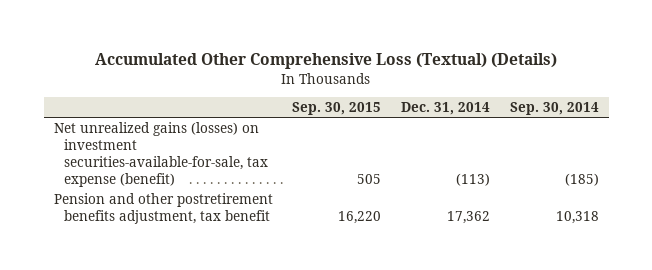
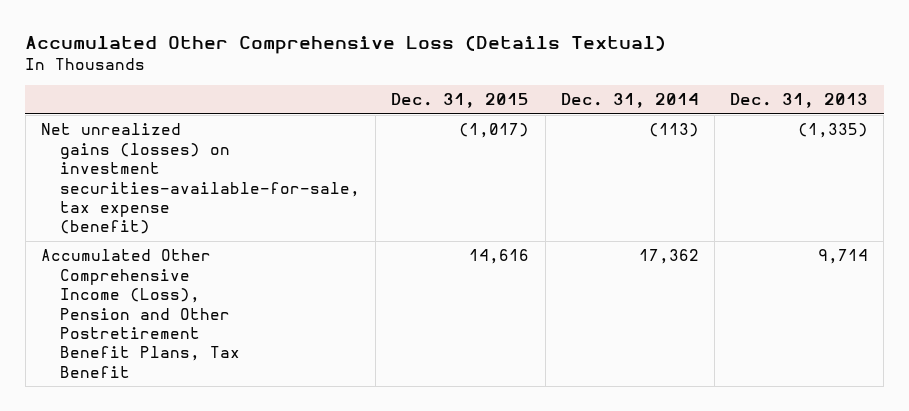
[95,53,558,70] Accumulated Other Comprehensive Loss (Textual) (Details) -> [25,34,667,54] Accumulated Other Comprehensive Loss (Details Textual)
[292,102,382,116] Sep. 30, 2015 -> none
[509,102,599,116] Sep. 30, 2014 -> none
none -> [391,92,530,108] Dec. 31, 2015
none -> [730,92,869,108] Dec. 31, 2013
[53,193,273,224] Pension and other postretirement benefits adjustment, tax benefit -> [40,249,241,378] Accumulated Other Comprehensive Income (Loss), Pension and Other Postretirement Benefit Plans, Tax Benefit

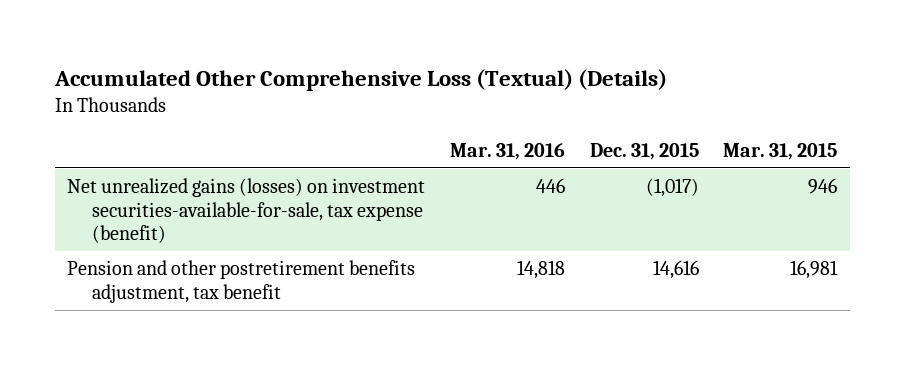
[25,34,667,54] Accumulated Other Comprehensive Loss (Details Textual) -> [53,68,667,91] Accumulated Other Comprehensive Loss (Textual) (Details)
[560,92,699,108] Dec. 31, 2014 -> none
[730,92,869,108] Dec. 31, 2013 -> none
none -> [449,142,565,160] Mar. 31, 2016
none -> [723,142,838,160] Mar. 31, 2015
[40,249,241,378] Accumulated Other Comprehensive Income (Loss), Pension and Other Postretirement Benefit Plans, Tax Benefit -> [67,260,416,303] Pension and other postretirement benefits adjustment, tax benefit

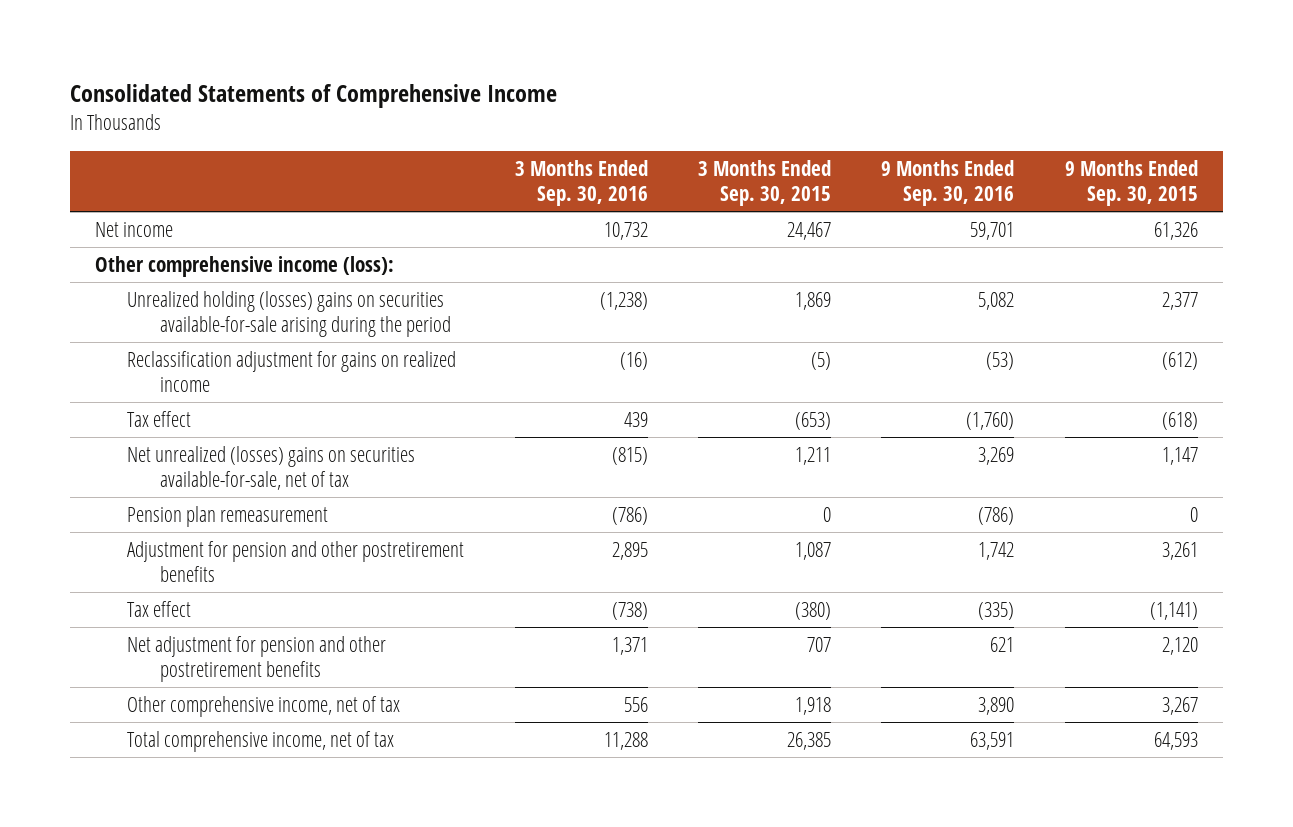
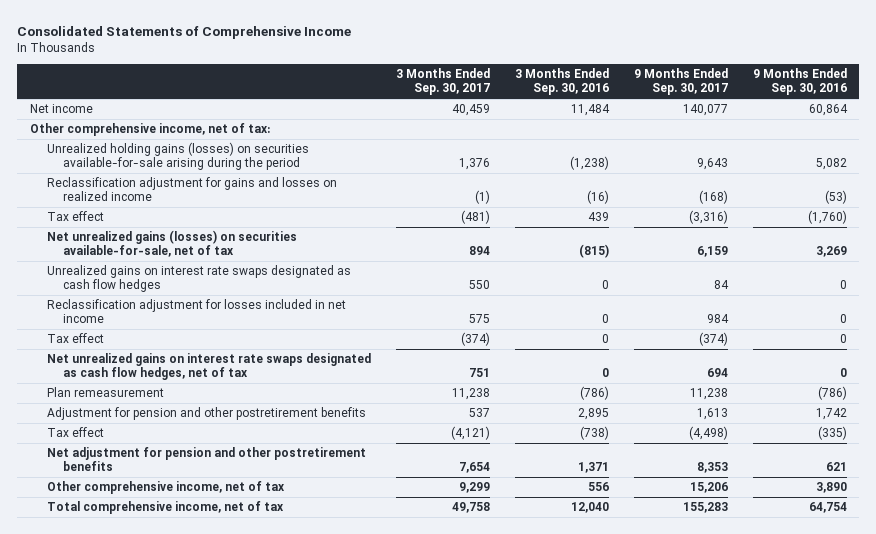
[698,159,832,206] 3 Months Ended Sep. 30, 2015 -> none
[1064,159,1198,206] 9 Months Ended Sep. 30, 2015 -> none
none -> [395,67,490,96] 3 Months Ended Sep. 30, 2017
none -> [633,67,728,96] 9 Months Ended Sep. 30, 2017
[603,222,648,241] 10,732 -> [570,104,610,117] 11,484
[970,222,1015,241] 59,701 -> [808,104,848,117] 60,864
[94,256,394,278] Other comprehensive income (loss): -> [29,123,270,137] Other comprehensive income, net of tax:
[127,291,451,337] Unrealized holding (losses) gains on securities available-for-sale arising during the period -> [46,142,309,171] Unrealized holding gains (losses) on securities available-for-sale arising during the period
[127,351,457,392] Reclassification adjustment for gains on realized income -> [46,177,337,202] Reclassification adjustment for gains and losses on realized income
[127,446,416,490] Net unrealized (losses) gains on securities available-for-sale, net of tax -> [46,230,297,258] Net unrealized gains (losses) on securities available-for-sale, net of tax
none -> [46,265,351,293] Unrealized gains on interest rate swaps designated as cash flow hedges
none -> [46,299,346,324] Reclassification adjustment for losses included in net income
none -> [46,333,104,344] Tax effect
none -> [46,353,371,381] Net unrealized gains on interest rate swaps designated as cash flow hedges, net of tax
[127,506,329,528] Pension plan remeasurement -> [46,387,164,398] Plan remeasurement
[603,732,648,751] 11,288 -> [570,502,609,514] 12,040
[970,732,1015,751] 63,591 -> [808,502,847,514] 64,754

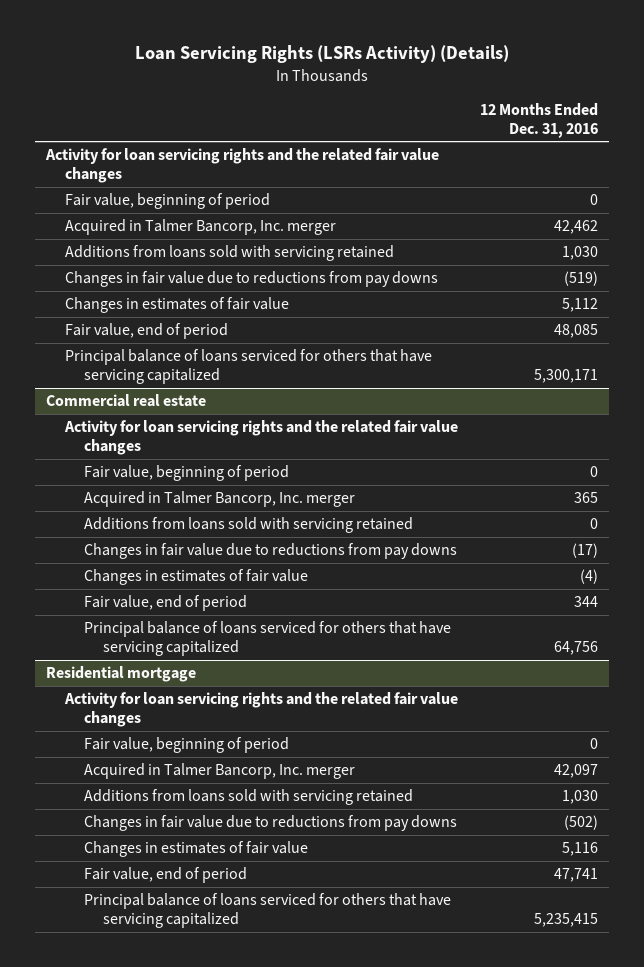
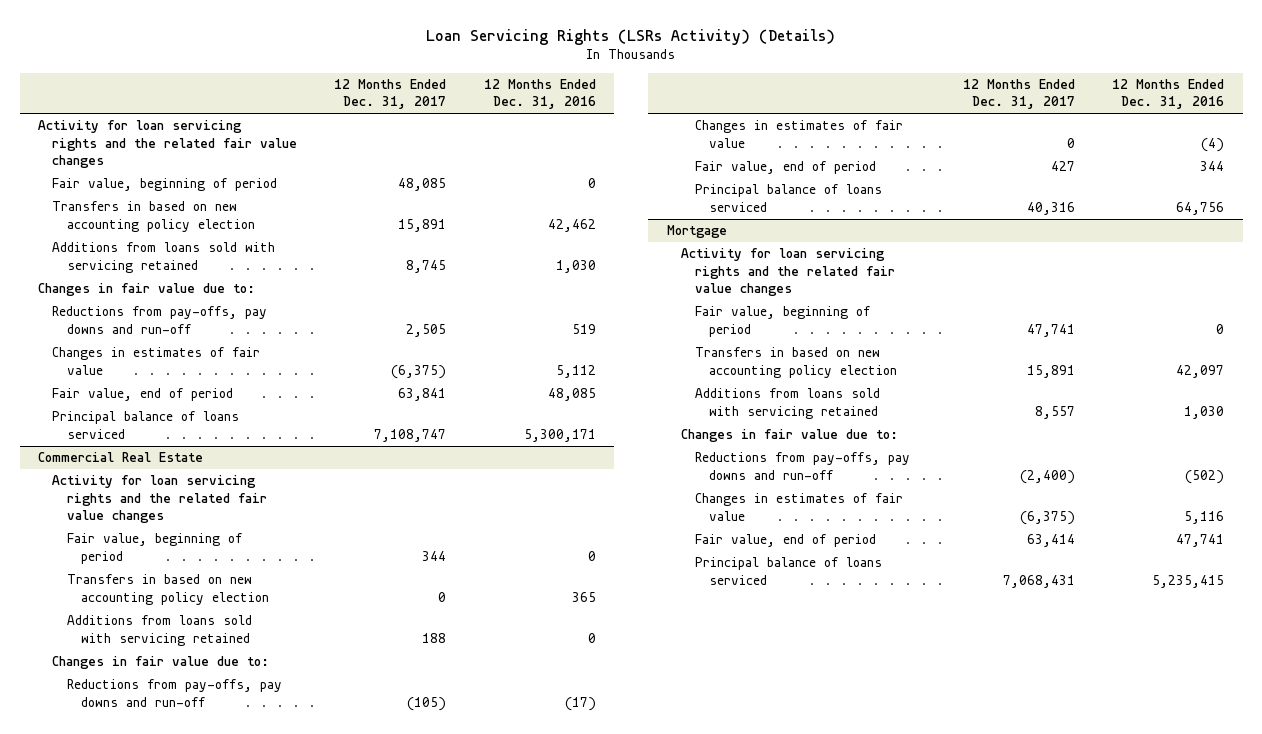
none -> [334,78,447,110] 12 Months Ended Dec. 31, 2017
[64,219,336,236] Acquired in Talmer Bancorp, Inc. merger -> [52,201,255,232] Transfers in based on new accounting policy election
none -> [38,283,256,297] Changes in fair value due to:
[64,271,438,288] Changes in fair value due to reductions from pay downs -> [52,306,268,334] Reductions from pay-offs, pay downs and run-off
[564,271,599,287] (519) -> [571,323,596,334] 519
[64,349,432,385] Principal balance of loans serviced for others that have servicing capitalized -> [52,411,240,439] Principal balance of loans serviced
[45,394,206,408] Commercial real estate -> [38,452,204,463] Commercial Real Estate
[83,491,355,508] Acquired in Talmer Bancorp, Inc. merger -> [66,574,269,605] Transfers in based on new accounting policy election
none -> [52,656,270,670] Changes in fair value due to:
[83,543,457,560] Changes in fair value due to reductions from pay downs -> [66,679,282,707] Reductions from pay-offs, pay downs and run-off
[83,621,451,657] Principal balance of loans serviced for others that have servicing capitalized -> [694,184,882,212] Principal balance of loans serviced
[45,666,196,683] Residential mortgage -> [666,225,727,239] Mortgage
[83,763,355,780] Acquired in Talmer Bancorp, Inc. merger -> [694,347,898,378] Transfers in based on new accounting policy election
none -> [680,429,898,443] Changes in fair value due to:
[83,815,457,832] Changes in fair value due to reductions from pay downs -> [694,452,910,480] Reductions from pay-offs, pay downs and run-off
[83,893,451,929] Principal balance of loans serviced for others that have servicing capitalized -> [694,557,882,585] Principal balance of loans serviced

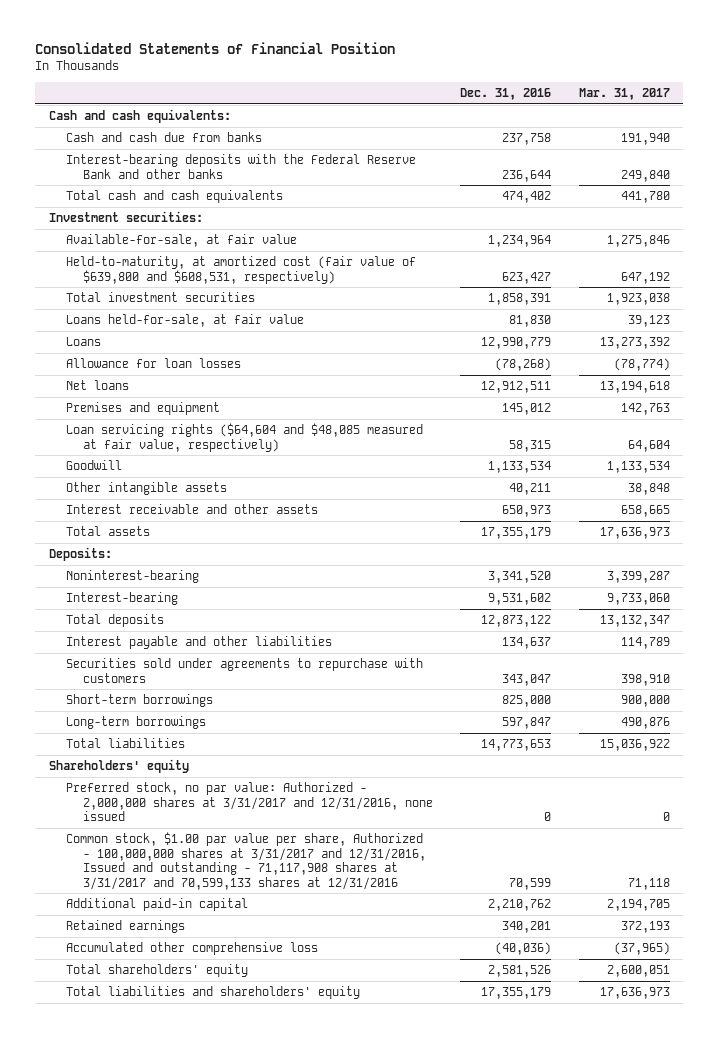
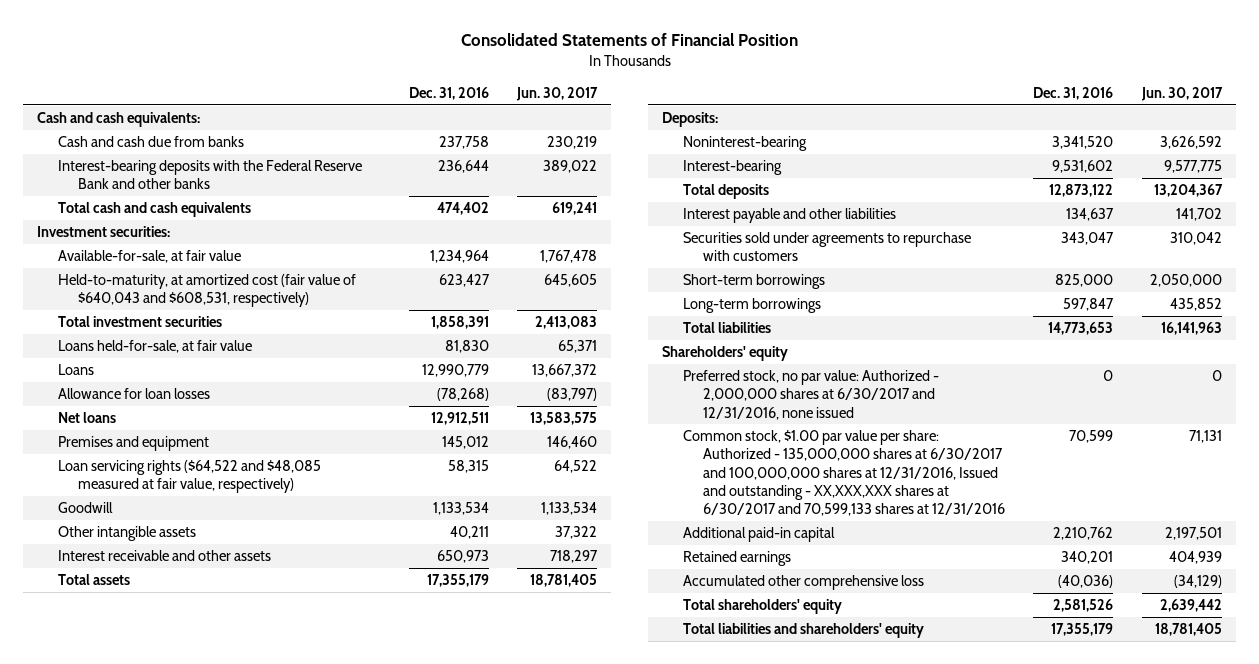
[578,88,670,101] Mar. 31, 2017 -> none
none -> [515,87,598,102] Jun. 30, 2017
[65,256,416,284] Held-to-maturity, at amortized cost (fair value of $639,800 and $608,531, respectively) -> [57,274,356,308] Held-to-maturity, at amortized cost (fair value of $640,043 and $608,531, respectively)
[65,423,423,452] Loan servicing rights ($64,604 and $48,085 measured at fair value, respectively) -> [57,460,321,494] Loan servicing rights ($64,522 and $48,085 measured at fair value, respectively)
[65,782,434,822] Preferred stock, no par value: Authorized - 2,000,000 shares at 3/31/2017 and 12/31/2016, none issued -> [682,370,939,420] Preferred stock, no par value: Authorized - 2,000,000 shares at 6/30/2017 and 12/31/2016, none issued
[65,832,427,890] Common stock, $1.00 par value per share, Authorized - 100,000,000 shares at 3/31/2017 and 12/31/2016, Issued and outstanding - 71,117,908 shares at 3/31/2017 and 70,599,133 shares at 12/31/2016 -> [682,430,1005,516] Common stock, $1.00 par value per share: Authorized - 135,000,000 shares at 6/30/2017 and 100,000,000 shares at 12/31/2016, Issued and outstanding - XX,XXX,XXX shares at 6/30/2017 and 70,599,133 shares at 12/31/2016

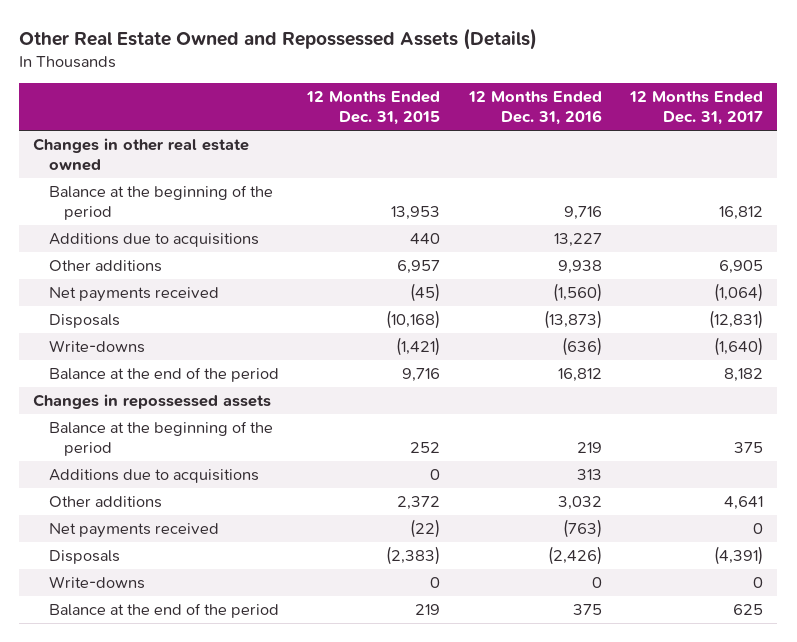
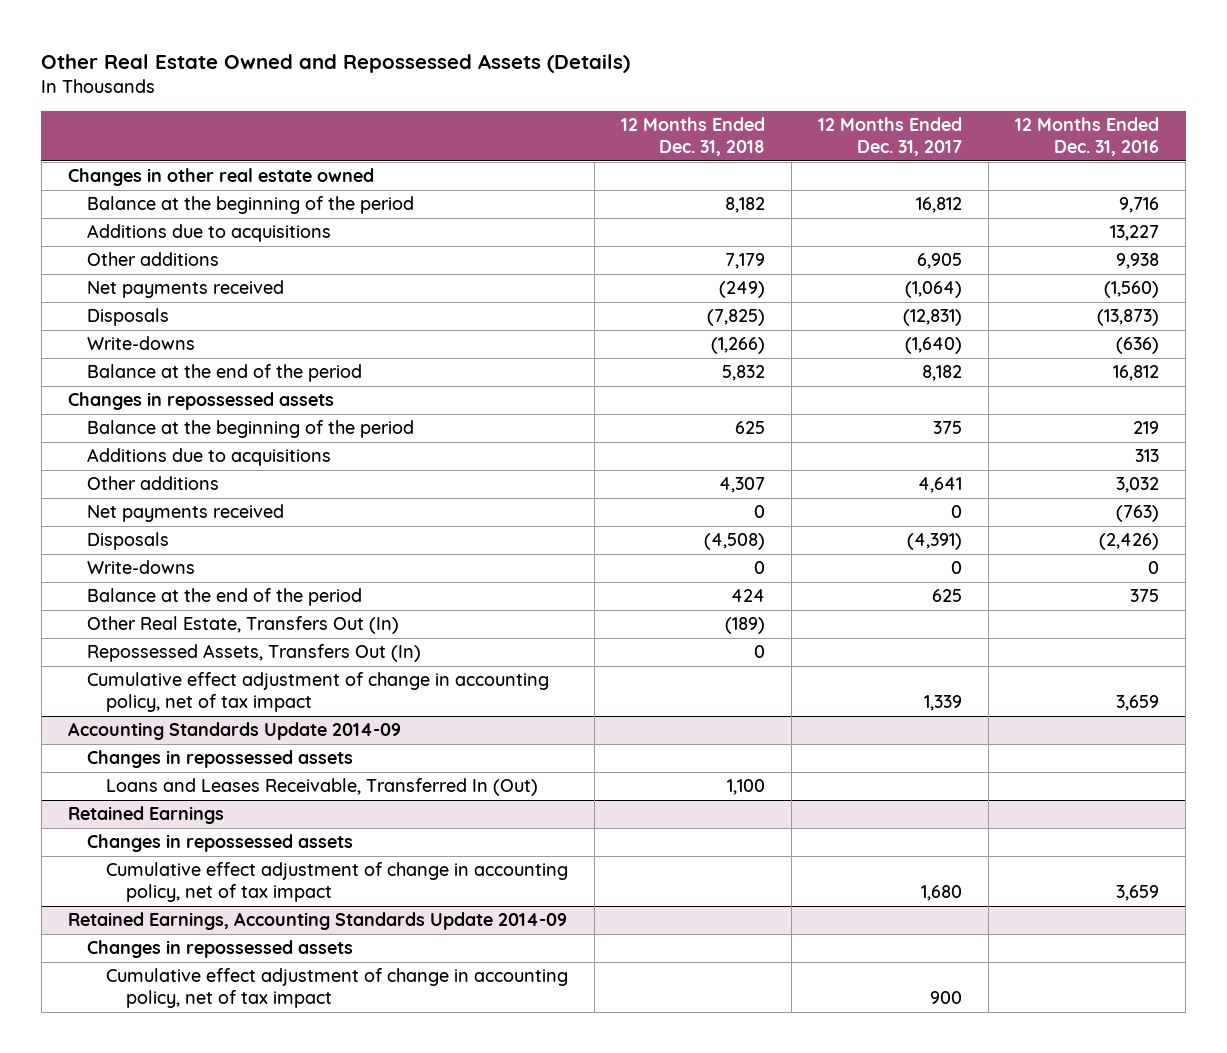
[306,91,441,126] 12 Months Ended Dec. 31, 2015 -> none
none -> [621,116,766,156] 12 Months Ended Dec. 31, 2018
none -> [86,616,399,635] Other Real Estate, Transfers Out (In)
none -> [86,644,421,663] Repossessed Assets, Transfers Out (In)
none -> [86,672,549,713] Cumulative effect adjustment of change in accounting policy, net of tax impact
none -> [67,722,401,741] Accounting Standards Update 2014-09
none -> [86,750,353,769] Changes in repossessed assets
none -> [106,778,539,797] Loans and Leases Receivable, Transferred In (Out)
none -> [67,806,224,825] Retained Earnings
none -> [86,834,353,853] Changes in repossessed assets
none -> [106,862,569,903] Cumulative effect adjustment of change in accounting policy, net of tax impact
none -> [67,912,567,931] Retained Earnings, Accounting Standards Update 2014-09
none -> [86,940,353,959] Changes in repossessed assets
none -> [106,968,569,1009] Cumulative effect adjustment of change in accounting policy, net of tax impact

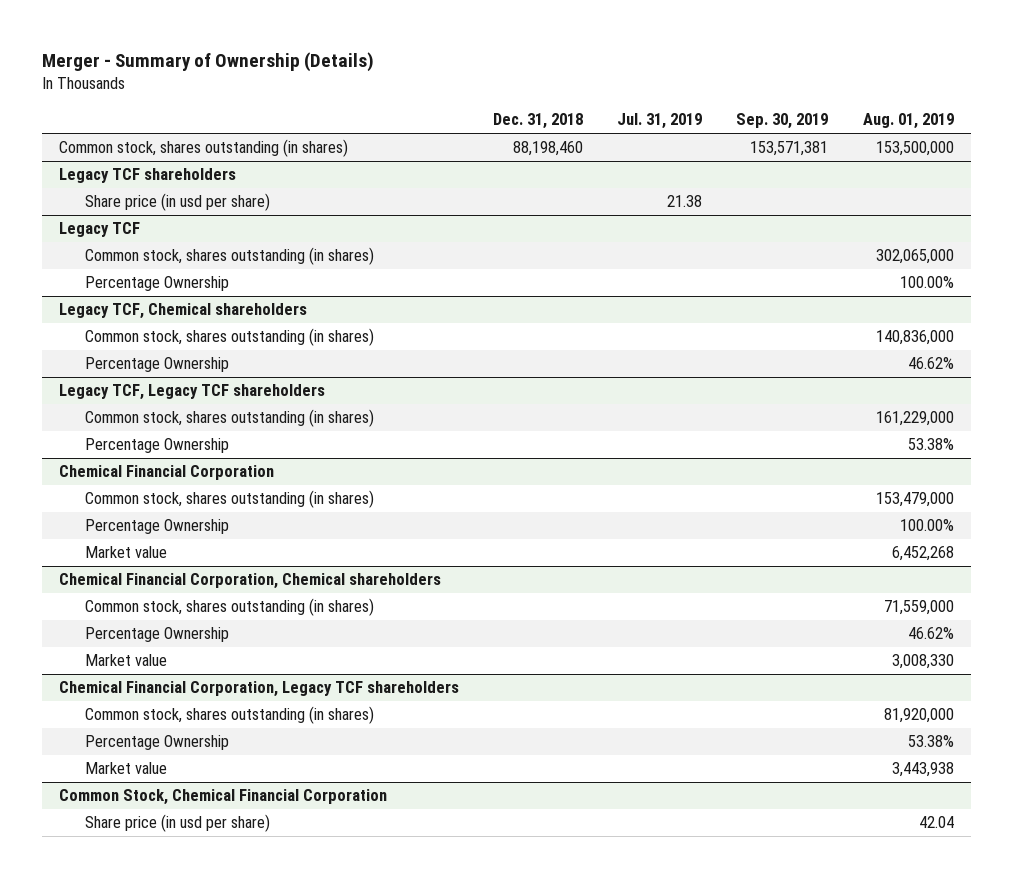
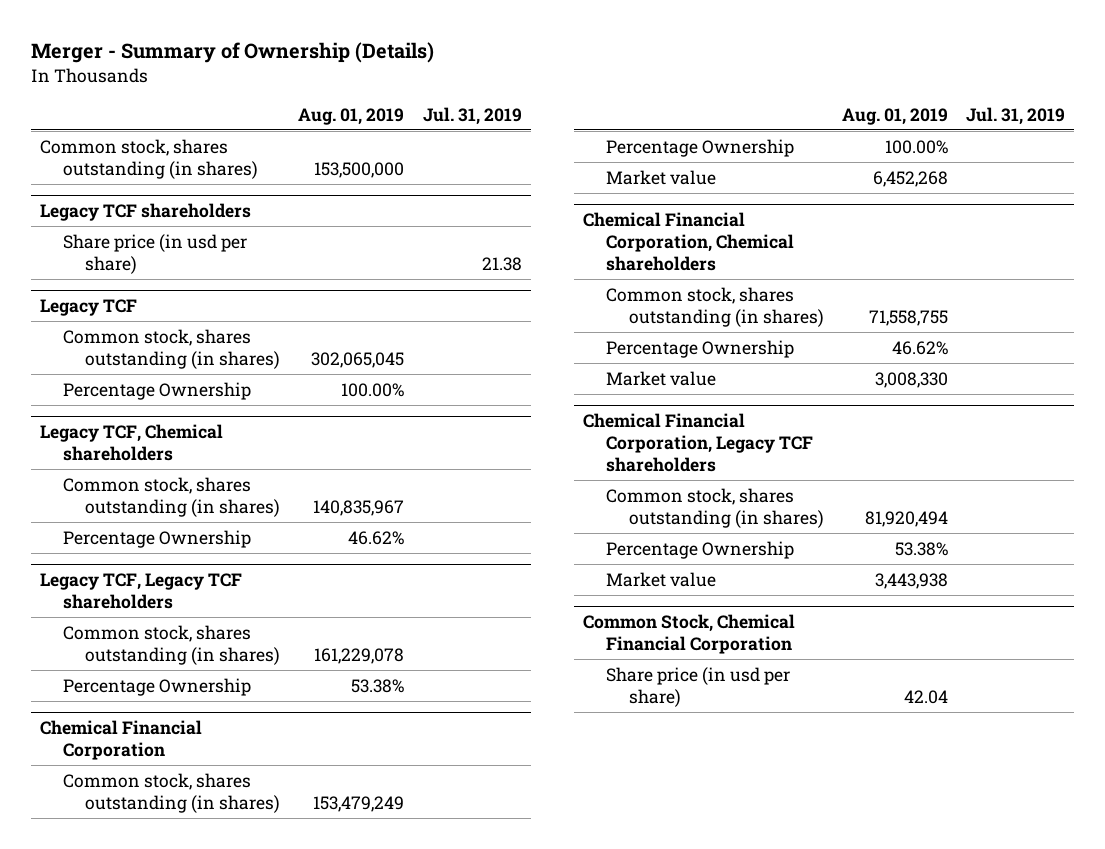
[492,113,583,130] Dec. 31, 2018 -> none
[736,113,829,130] Sep. 30, 2019 -> none
[875,249,954,265] 302,065,000 -> [311,351,405,368] 302,065,045
[875,330,954,346] 140,836,000 -> [313,499,405,516] 140,835,967
[875,411,954,427] 161,229,000 -> [314,647,405,664] 161,229,078
[875,492,954,508] 153,479,000 -> [313,795,405,812] 153,479,249
[883,600,954,616] 71,559,000 -> [868,309,948,326] 71,558,755
[883,708,954,724] 81,920,000 -> [864,510,948,527] 81,920,494

